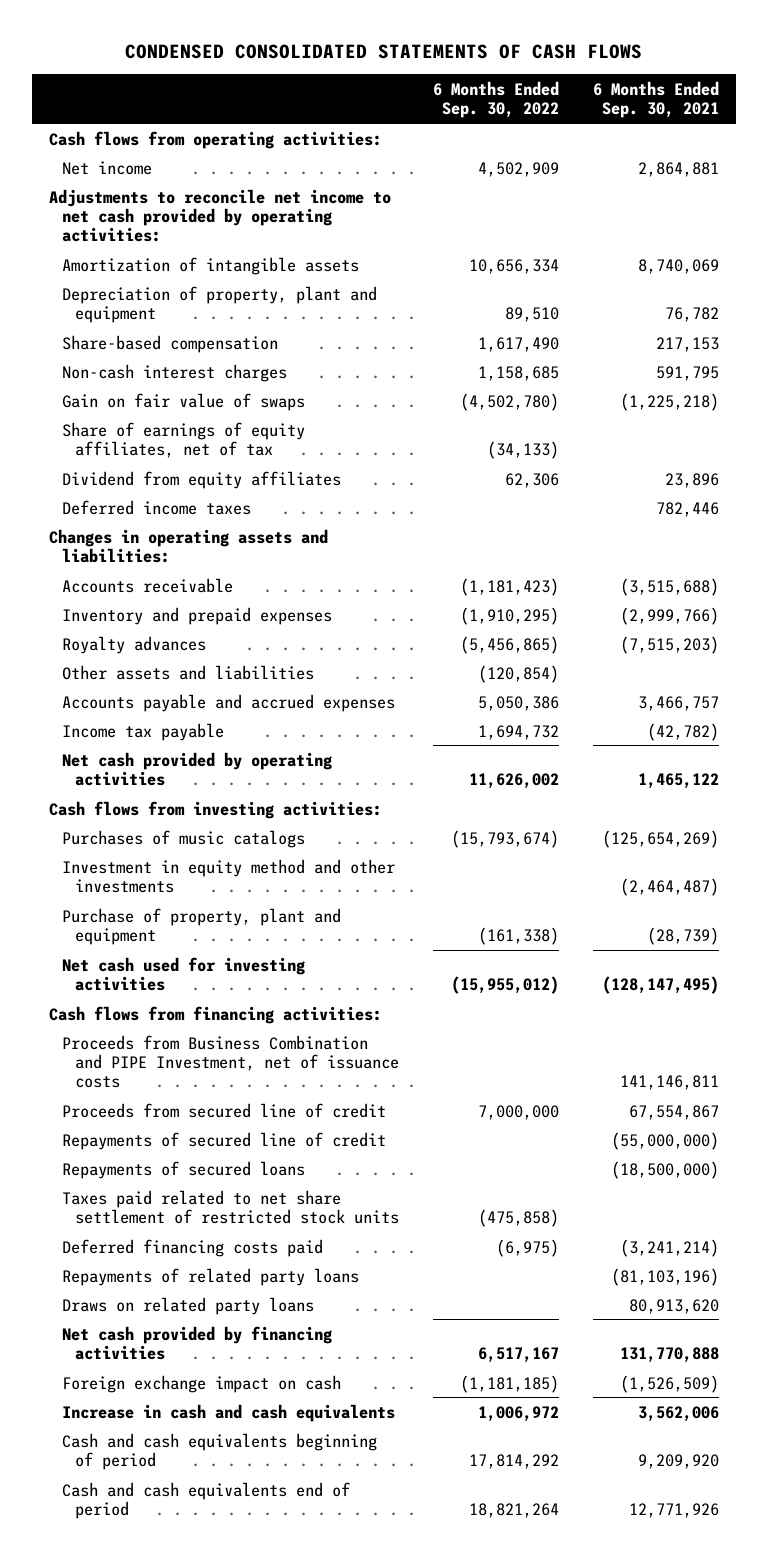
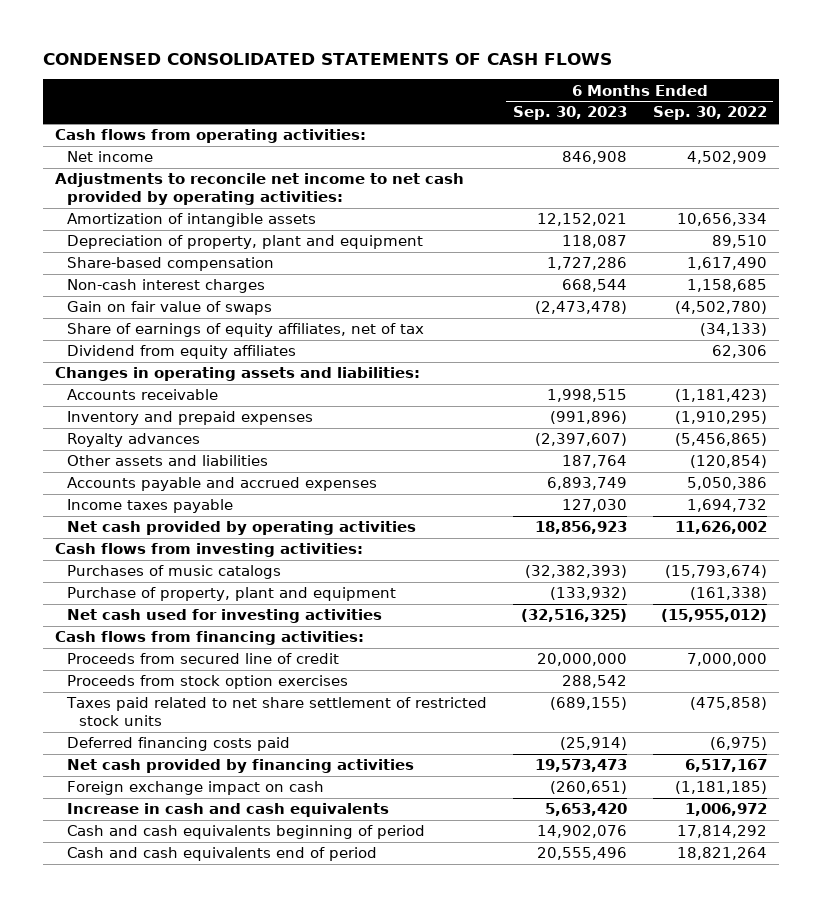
[592,81,719,119] 6 Months Ended Sep. 30, 2021 -> none
none -> [512,106,627,121] Sep. 30, 2023
[61,499,251,515] Deferred income taxes -> none
[61,722,224,741] Income tax payable -> [67,499,234,514] Income taxes payable
[61,858,395,893] Investment in equity method and other investments -> none
[61,1034,399,1089] Proceeds from Business Combination and PIPE Investment, net of issuance costs -> none
[61,1131,386,1150] Repayments of secured line of credit -> none
[61,1160,305,1179] Repayments of secured loans -> none
none -> [67,675,349,690] Proceeds from stock option exercises
[61,1267,359,1286] Repayments of related party loans -> none
[61,1296,314,1315] Draws on related party loans -> none

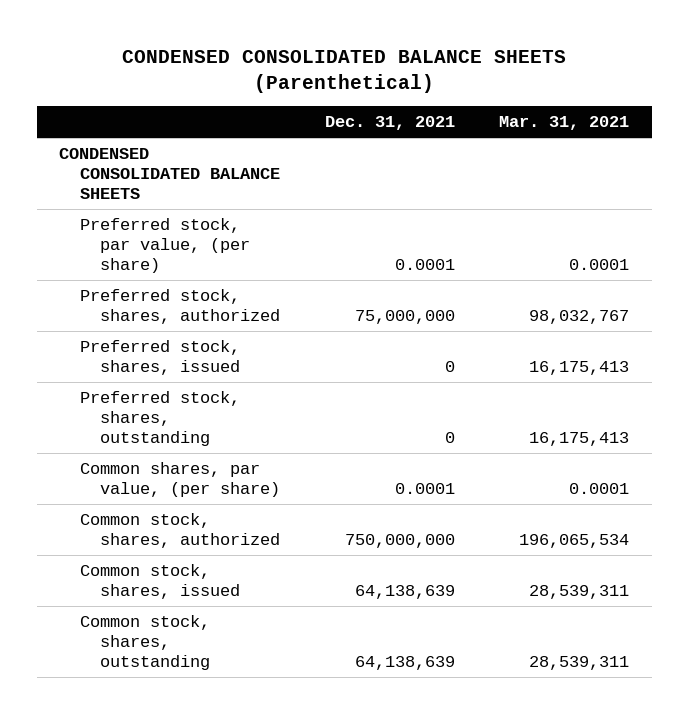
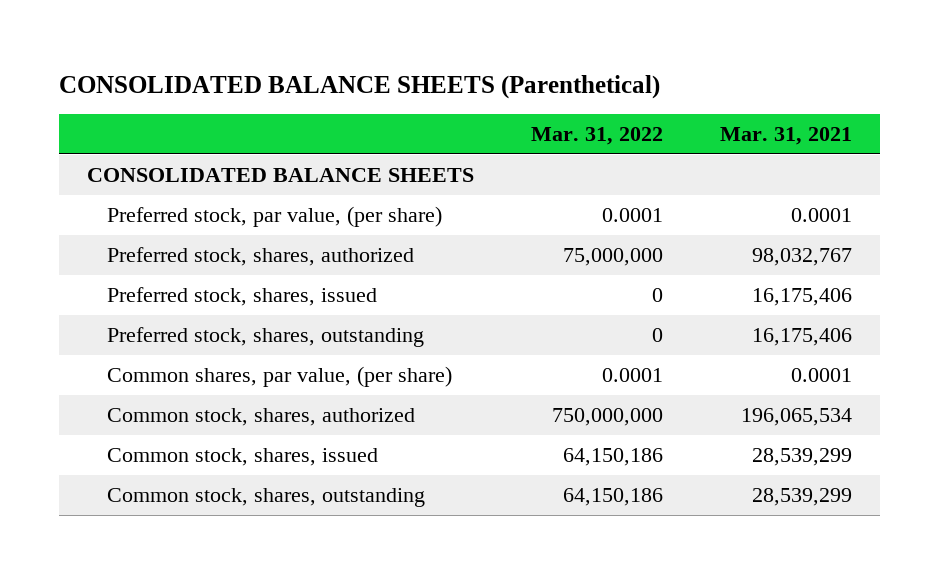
[122,50,567,94] CONDENSED CONSOLIDATED BALANCE SHEETS (Parenthetical) -> [58,74,660,99] CONSOLIDATED BALANCE SHEETS (Parenthetical)
[324,116,455,131] Dec. 31, 2021 -> none
none -> [530,127,663,146] Mar. 31, 2022
[59,147,280,200] CONDENSED CONSOLIDATED BALANCE SHEETS -> [87,167,475,182] CONSOLIDATED BALANCE SHEETS
[529,361,630,376] 16,175,413 -> [751,287,852,306] 16,175,406
[529,432,630,447] 16,175,413 -> [751,327,852,346] 16,175,406
[529,585,630,600] 28,539,311 -> [751,447,852,466] 28,539,299
[529,656,630,671] 28,539,311 -> [751,487,852,506] 28,539,299

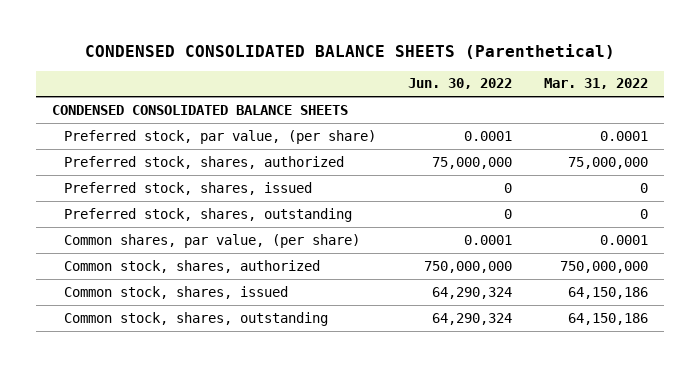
[58,74,660,99] CONSOLIDATED BALANCE SHEETS (Parenthetical) -> [84,44,615,60] CONDENSED CONSOLIDATED BALANCE SHEETS (Parenthetical)
[719,127,852,146] Mar. 31, 2021 -> none
none -> [407,78,512,90] Jun. 30, 2022
[87,167,475,182] CONSOLIDATED BALANCE SHEETS -> [52,104,349,115] CONDENSED CONSOLIDATED BALANCE SHEETS

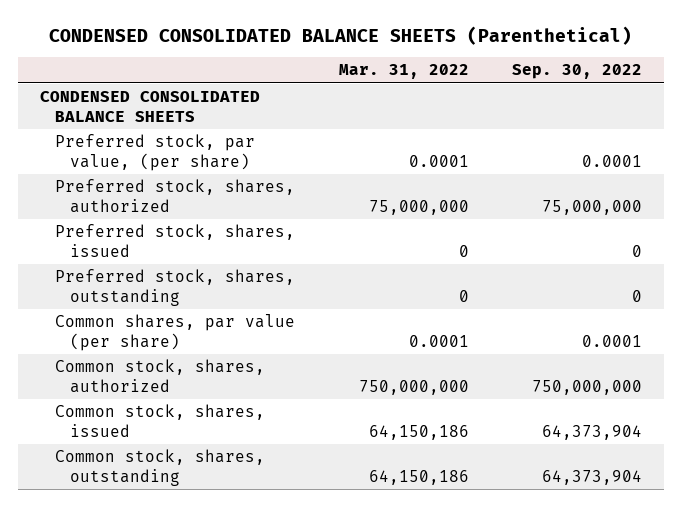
[407,78,512,90] Jun. 30, 2022 -> none
none -> [512,64,643,80] Sep. 30, 2022
[63,233,360,248] Common shares, par value, (per share) -> [54,314,295,351] Common shares, par value (per share)

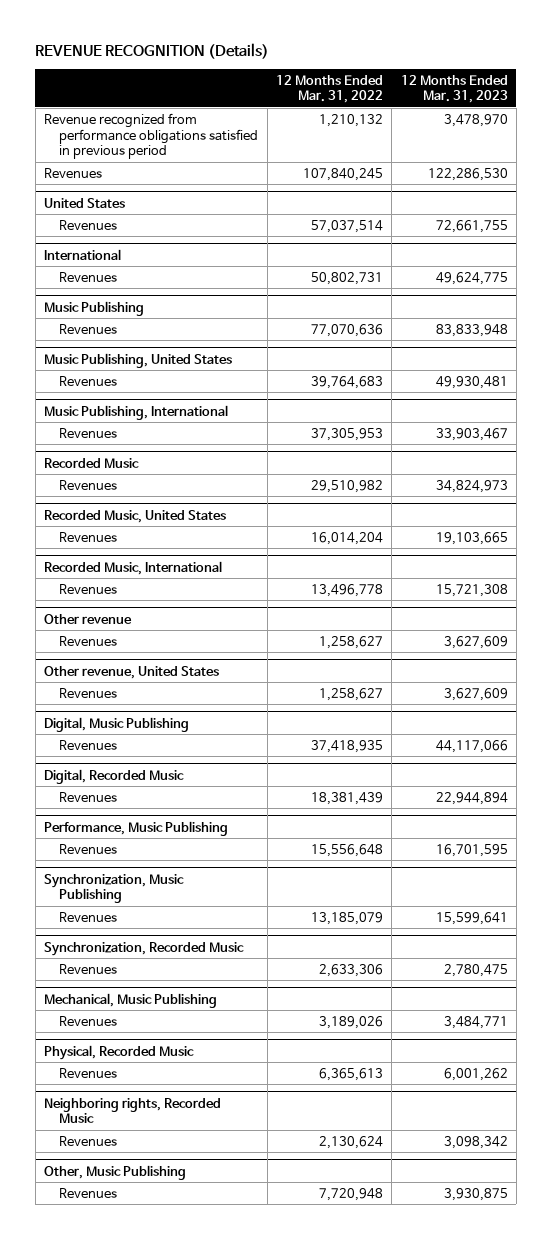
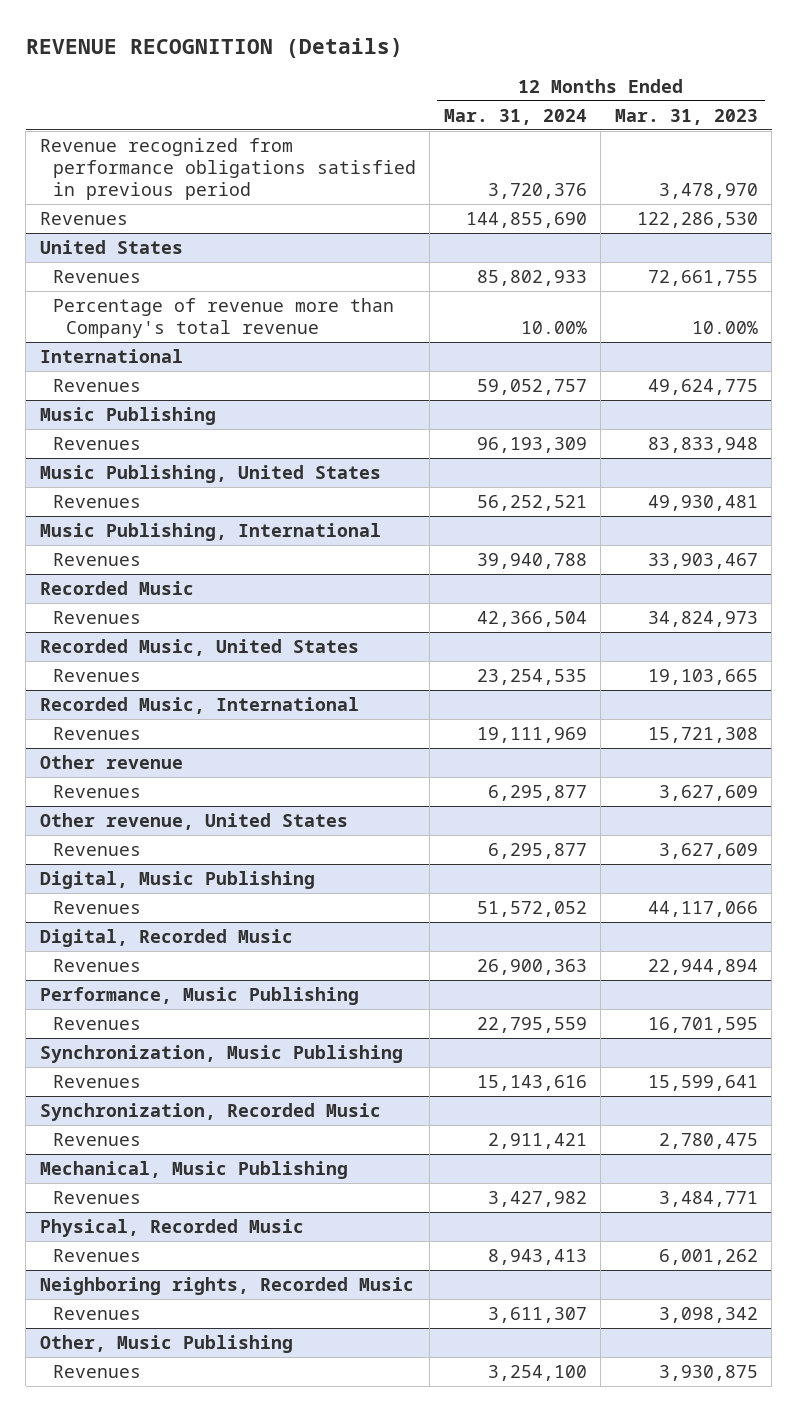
[275,74,383,104] 12 Months Ended Mar. 31, 2022 -> none
none -> [443,108,587,125] Mar. 31, 2024
none -> [52,298,394,338] Percentage of revenue more than Company's total revenue

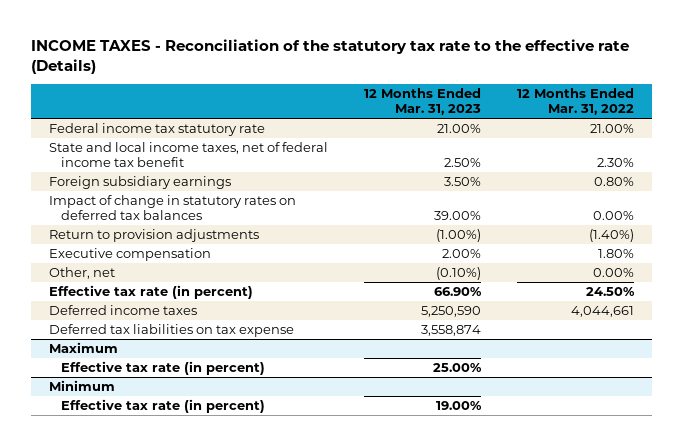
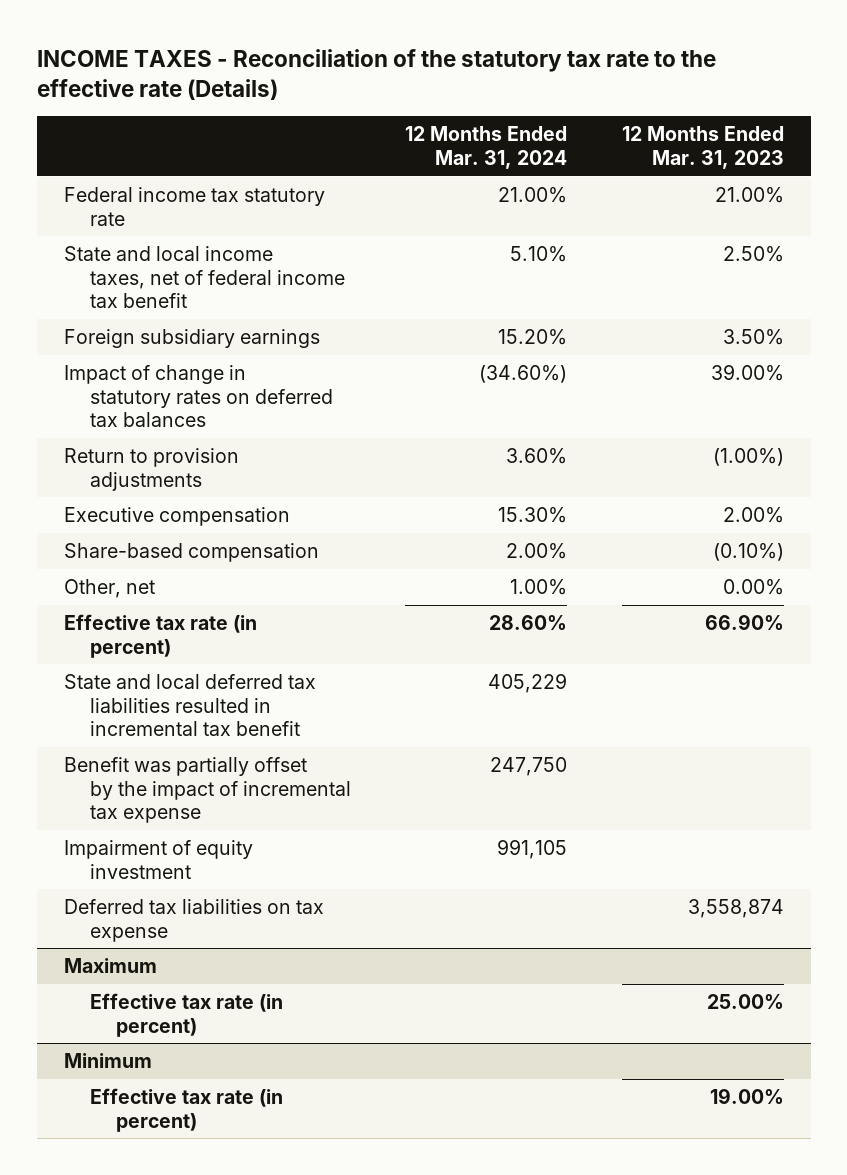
[516,88,634,116] 12 Months Ended Mar. 31, 2022 -> none
none -> [405,126,568,170] 12 Months Ended Mar. 31, 2024
none -> [63,542,319,562] Share-based compensation
[435,266,481,280] (0.10%) -> [722,578,784,595] 0.00%
[49,304,198,315] Deferred income taxes -> none
none -> [63,673,316,737] State and local deferred tax liabilities resulted in incremental tax benefit
none -> [63,756,351,824] Benefit was partially offset by the impact of incremental tax expense
none -> [63,839,253,879] Impairment of equity investment

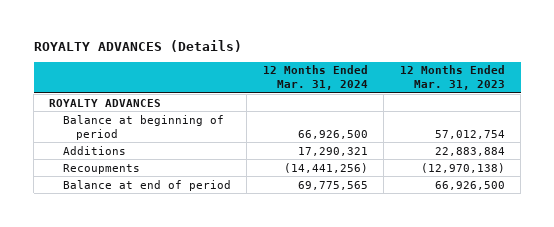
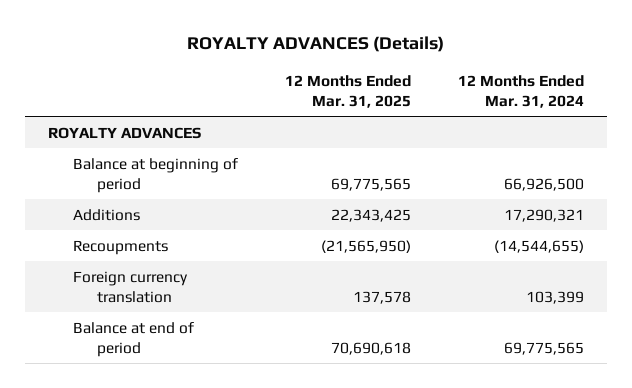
[399,65,505,91] 12 Months Ended Mar. 31, 2023 -> none
none -> [284,74,411,108] 12 Months Ended Mar. 31, 2025
[283,162,368,173] (14,441,256) -> [493,239,584,253] (14,544,655)
none -> [72,270,188,303] Foreign currency translation

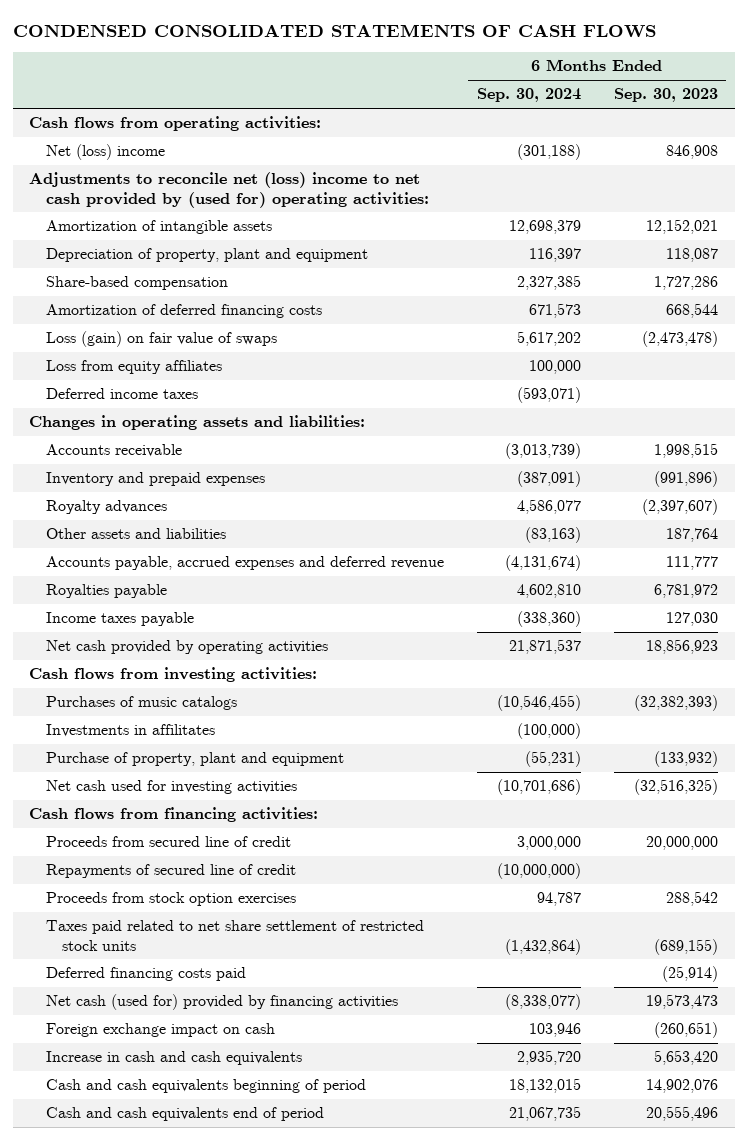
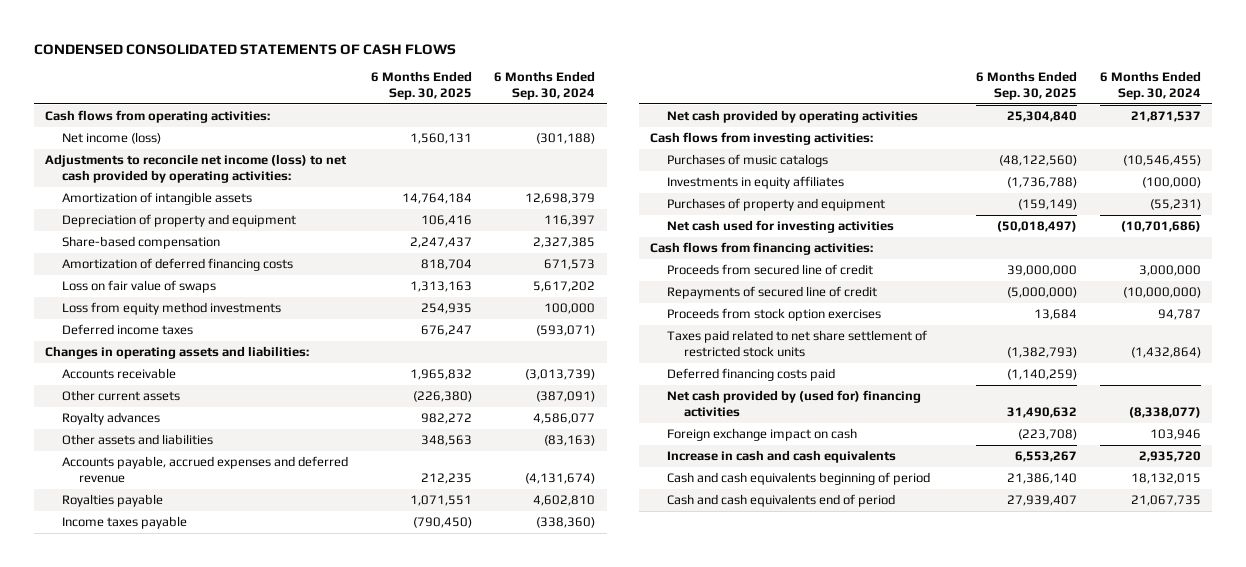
[614,88,719,103] Sep. 30, 2023 -> none
none -> [370,71,472,101] 6 Months Ended Sep. 30, 2025
[45,144,165,161] Net (loss) income -> [61,132,161,145] Net income (loss)
[29,172,429,208] Adjustments to reconcile net (loss) income to net cash provided by (used for) operating activities: -> [45,154,348,183] Adjustments to reconcile net income (loss) to net cash provided by operating activities:
[45,248,368,263] Depreciation of property, plant and equipment -> [61,214,296,228] Depreciation of property and equipment
[45,331,277,348] Loss (gain) on fair value of swaps -> [61,280,216,294] Loss on fair value of swaps
[45,360,222,375] Loss from equity affiliates -> [61,302,281,316] Loss from equity method investments
[45,472,265,487] Inventory and prepaid expenses -> [61,390,180,402] Other current assets
[45,724,215,738] Investments in affilitates -> [666,176,844,190] Investments in equity affiliates
[45,752,344,767] Purchase of property, plant and equipment -> [666,198,885,212] Purchases of property and equipment
[45,994,398,1011] Net cash (used for) provided by financing activities -> [666,390,921,417] Net cash provided by (used for) financing activities

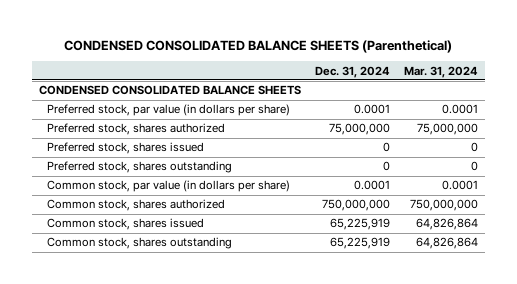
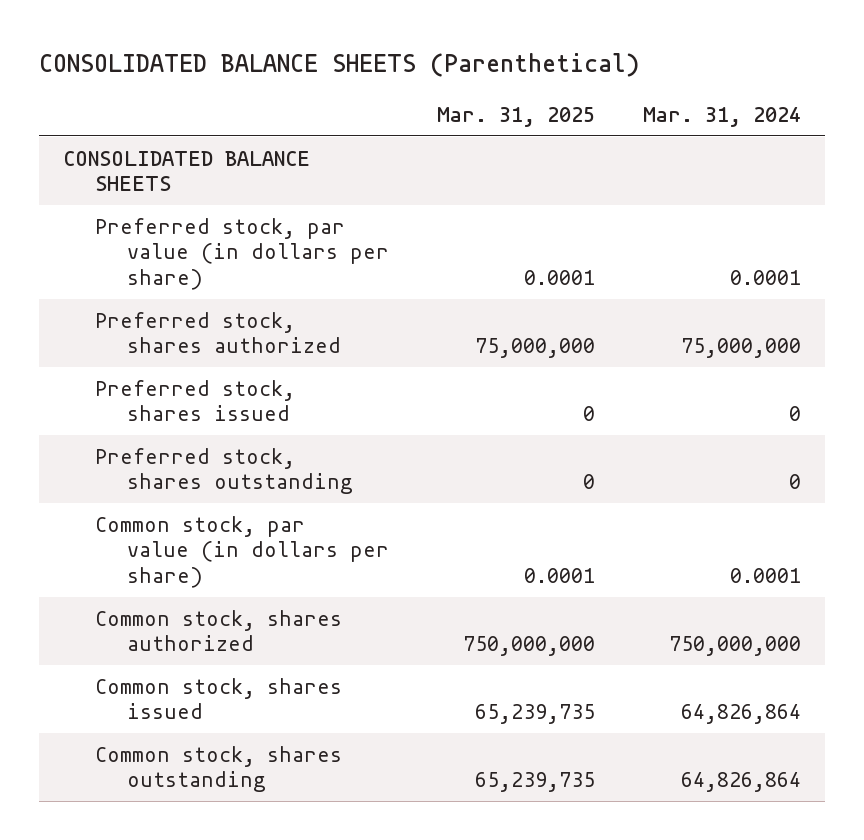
[64,39,453,53] CONDENSED CONSOLIDATED BALANCE SHEETS (Parenthetical) -> [38,52,639,77] CONSOLIDATED BALANCE SHEETS (Parenthetical)
[314,65,390,78] Dec. 31, 2024 -> none
none -> [436,106,595,127] Mar. 31, 2025
[39,85,302,96] CONDENSED CONSOLIDATED BALANCE SHEETS -> [62,150,310,192] CONSOLIDATED BALANCE SHEETS

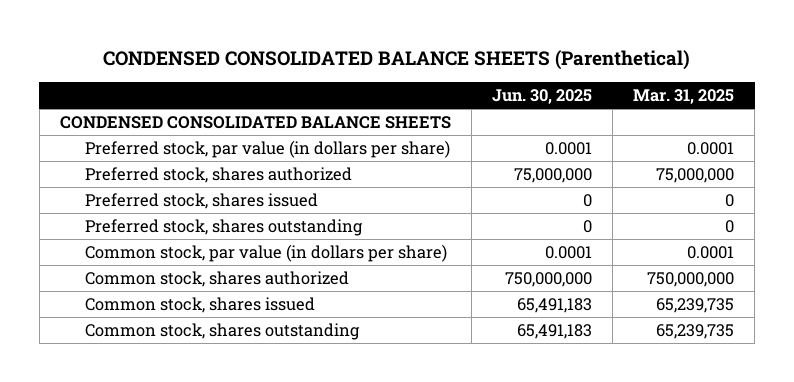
[38,52,639,77] CONSOLIDATED BALANCE SHEETS (Parenthetical) -> [103,50,691,71] CONDENSED CONSOLIDATED BALANCE SHEETS (Parenthetical)
[642,106,801,127] Mar. 31, 2024 -> none
none -> [492,89,593,105] Jun. 30, 2025
[62,150,310,192] CONSOLIDATED BALANCE SHEETS -> [59,116,451,130] CONDENSED CONSOLIDATED BALANCE SHEETS

